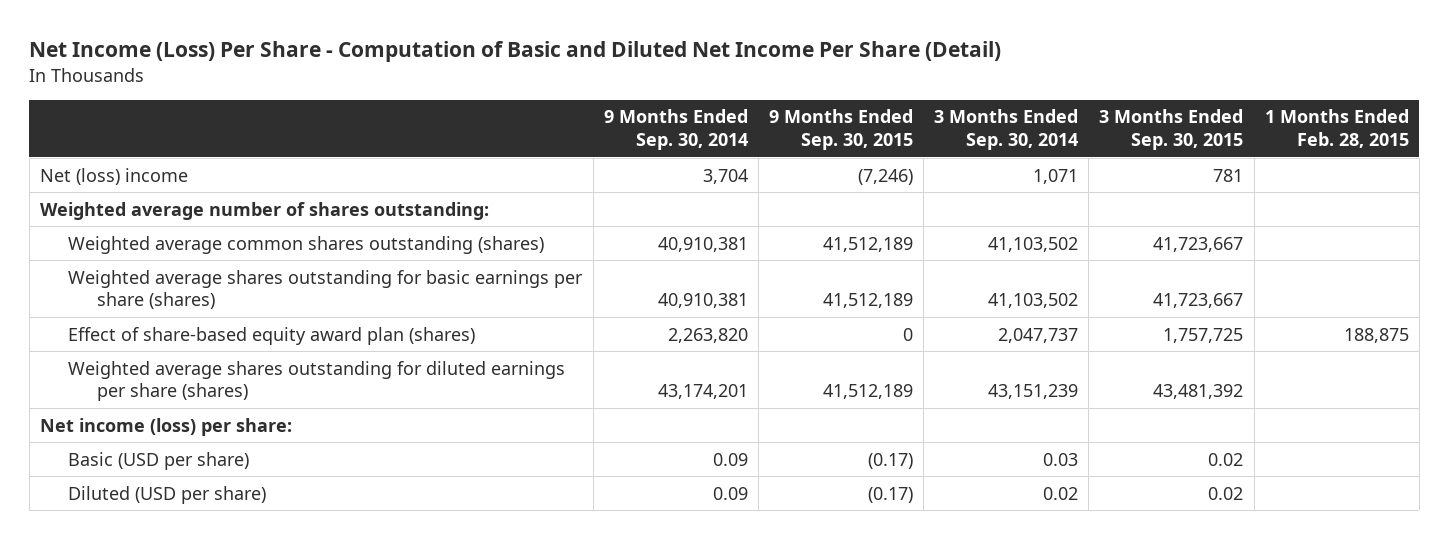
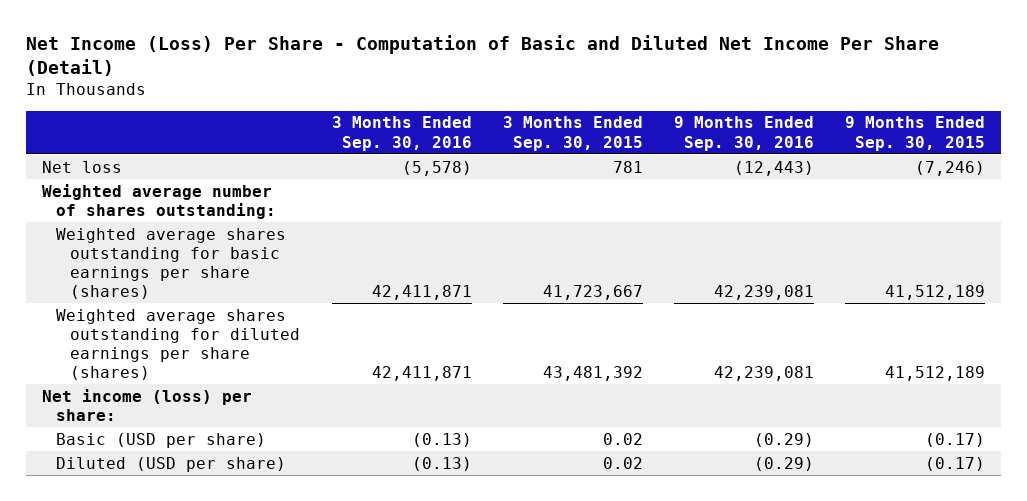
[603,109,748,151] 9 Months Ended Sep. 30, 2014 -> none
[934,109,1079,151] 3 Months Ended Sep. 30, 2014 -> none
[1264,109,1409,149] 1 Months Ended Feb. 28, 2015 -> none
none -> [331,116,472,151] 3 Months Ended Sep. 30, 2016
none -> [674,116,815,151] 9 Months Ended Sep. 30, 2016
[39,167,188,185] Net (loss) income -> [41,160,122,173] Net loss
[68,235,545,254] Weighted average common shares outstanding (shares) -> none
[68,326,476,345] Effect of share-based equity award plan (shares) -> none

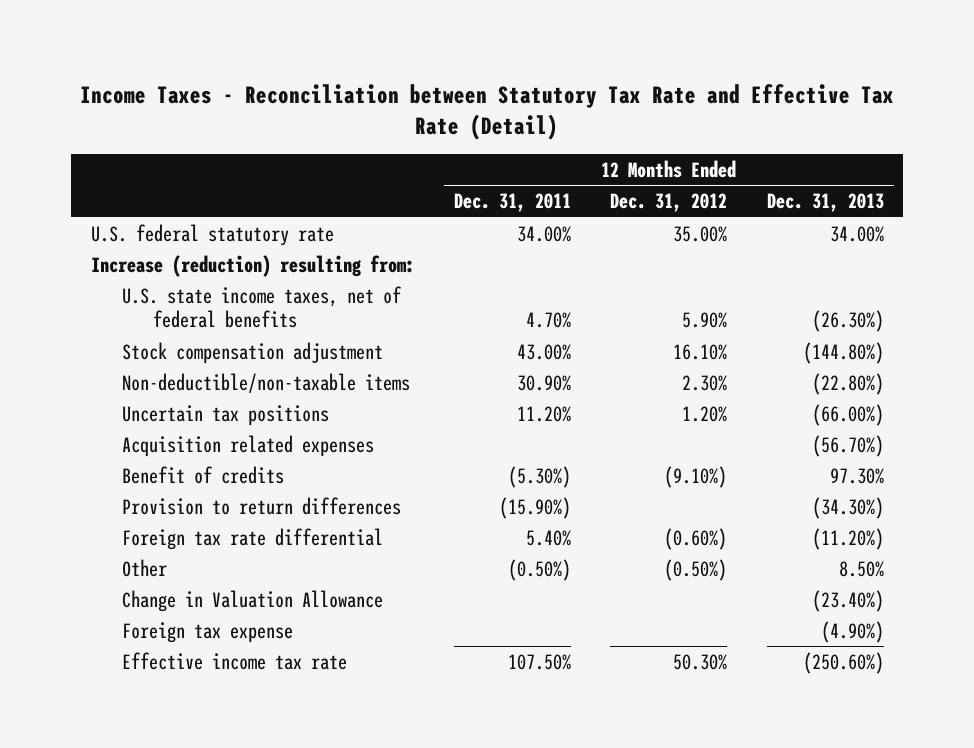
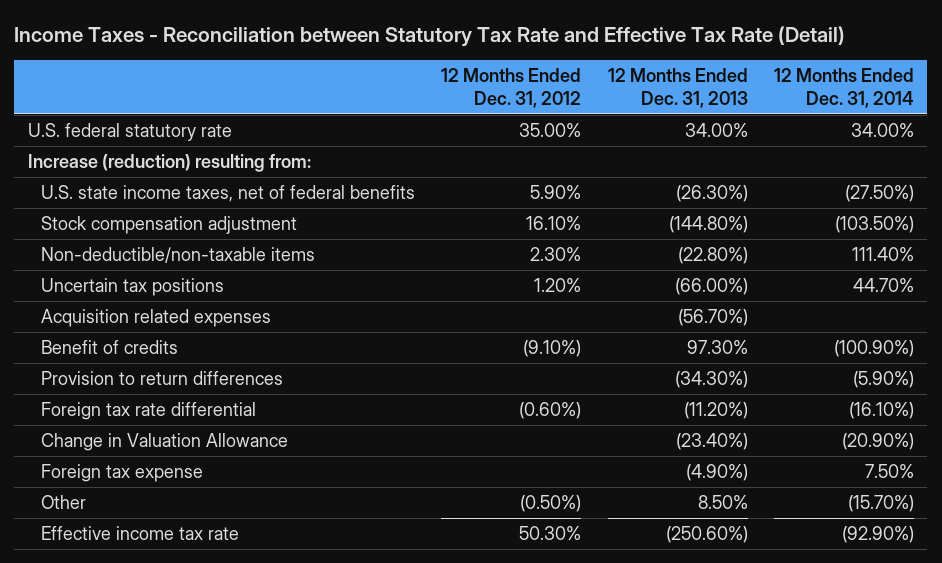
[453,193,571,213] Dec. 31, 2011 -> none
none -> [774,67,915,108] 12 Months Ended Dec. 31, 2014
[121,558,167,577] Other -> [40,495,86,510] Other

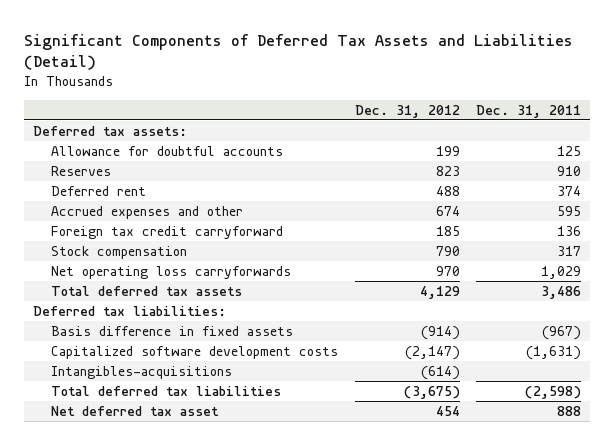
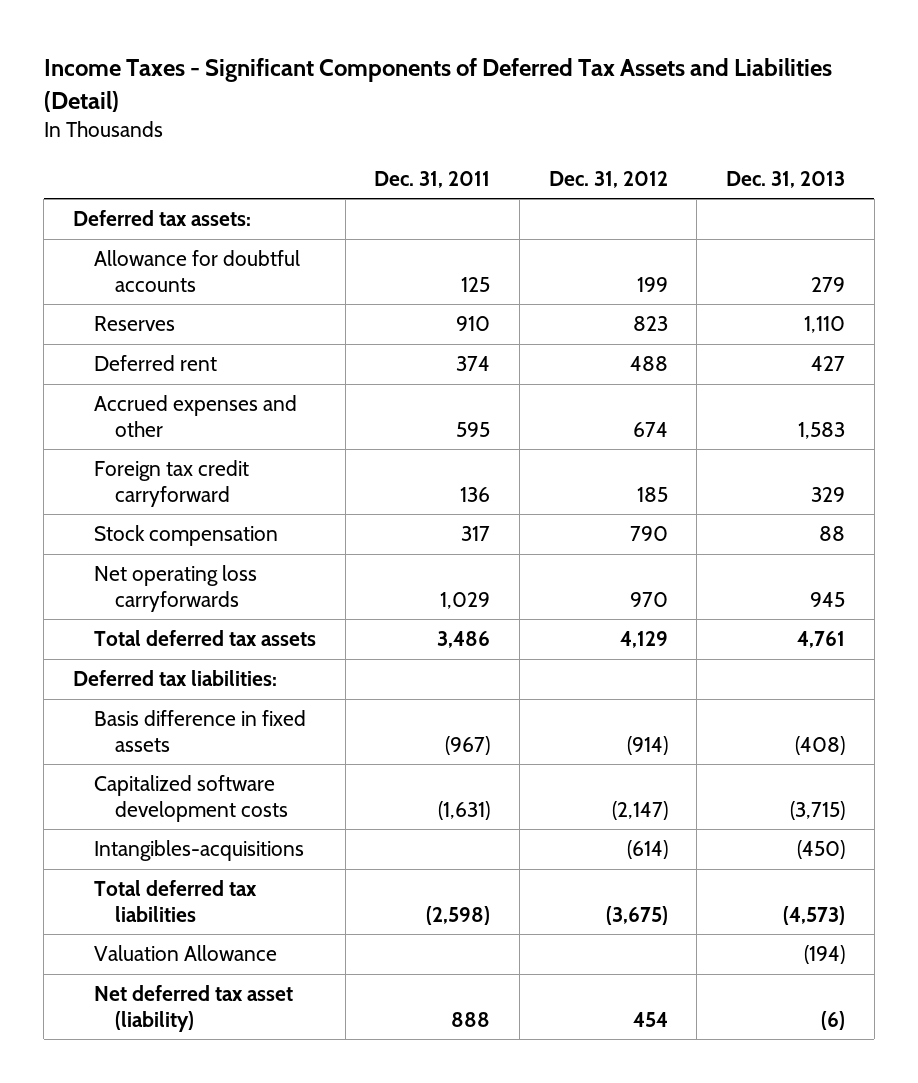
[24,33,574,71] Significant Components of Deferred Tax Assets and Liabilities (Detail) -> [43,58,832,113] Income Taxes - Significant Components of Deferred Tax Assets and Liabilities (Detail)
none -> [726,170,846,188] Dec. 31, 2013
none -> [94,945,278,962] Valuation Allowance
[51,405,220,416] Net deferred tax asset -> [94,985,294,1032] Net deferred tax asset (liability)

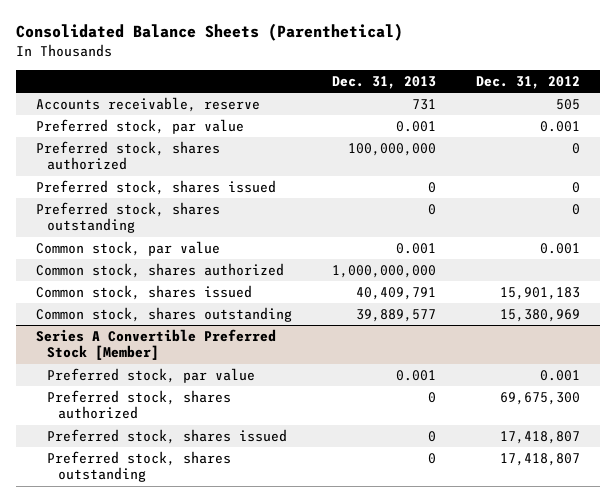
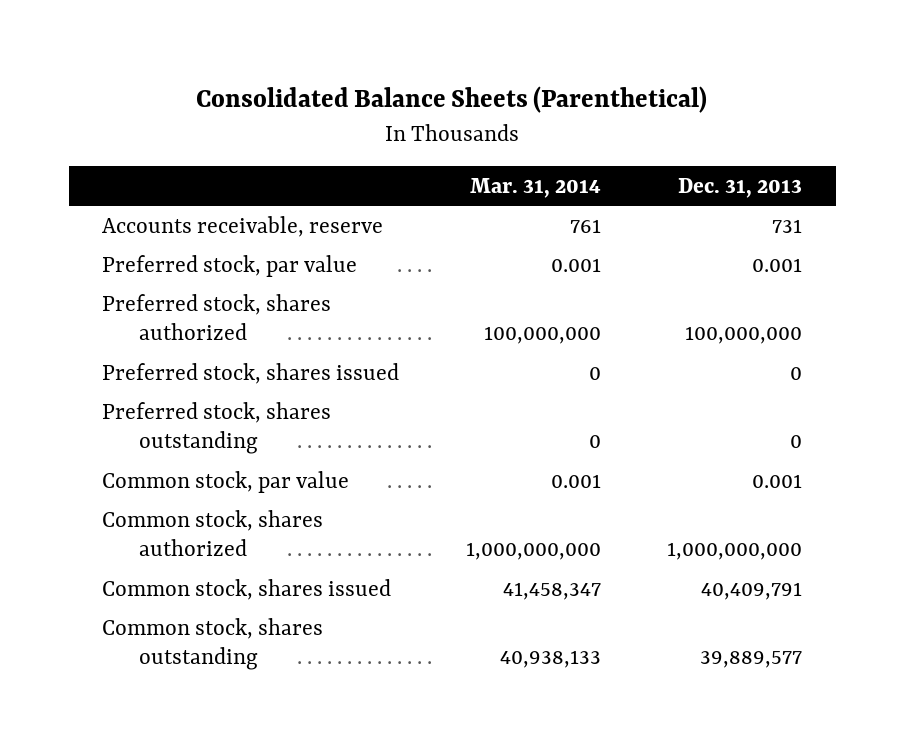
[476,76,581,90] Dec. 31, 2012 -> none
none -> [469,177,601,198] Mar. 31, 2014
[35,328,276,361] Series A Convertible Preferred Stock [Member] -> none
[46,367,255,383] Preferred stock, par value -> none
[46,389,231,420] Preferred stock, shares authorized -> none
[46,428,287,444] Preferred stock, shares issued -> none
[46,450,231,483] Preferred stock, shares outstanding -> none

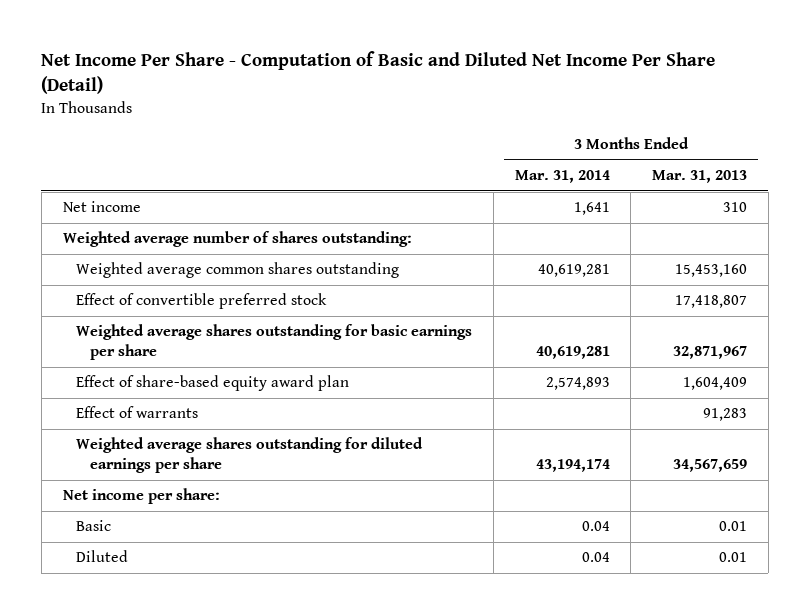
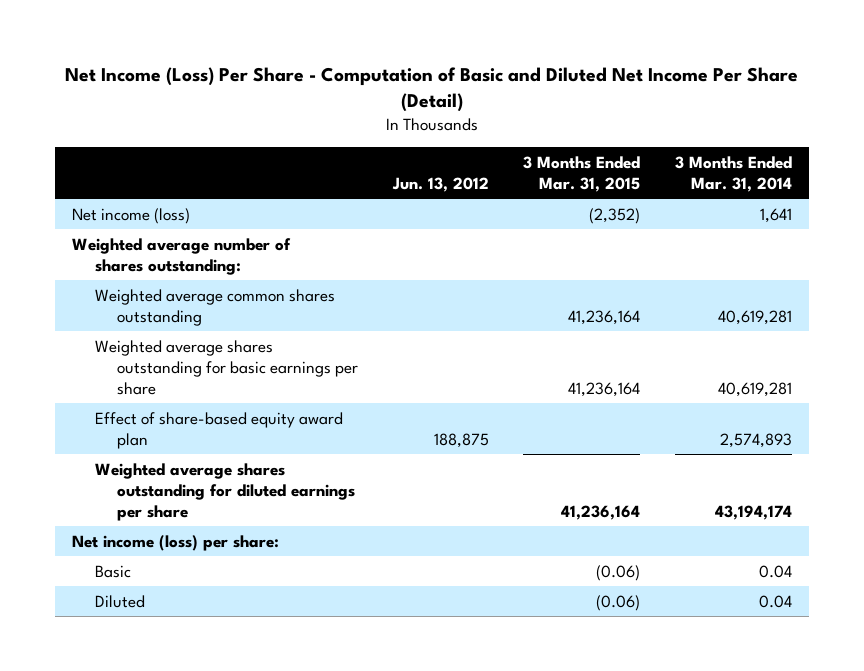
[41,51,716,95] Net Income Per Share - Computation of Basic and Diluted Net Income Per Share (Detail) -> [64,67,798,113] Net Income (Loss) Per Share - Computation of Basic and Diluted Net Income Per Share (Detail)
[652,170,748,184] Mar. 31, 2013 -> none
none -> [391,176,489,192] Jun. 13, 2012
none -> [523,155,641,192] 3 Months Ended Mar. 31, 2015
[62,201,141,213] Net income -> [72,207,191,224] Net income (loss)
[76,293,328,310] Effect of convertible preferred stock -> none
[76,406,199,419] Effect of warrants -> none
[62,488,220,505] Net income per share: -> [72,534,280,551] Net income (loss) per share:

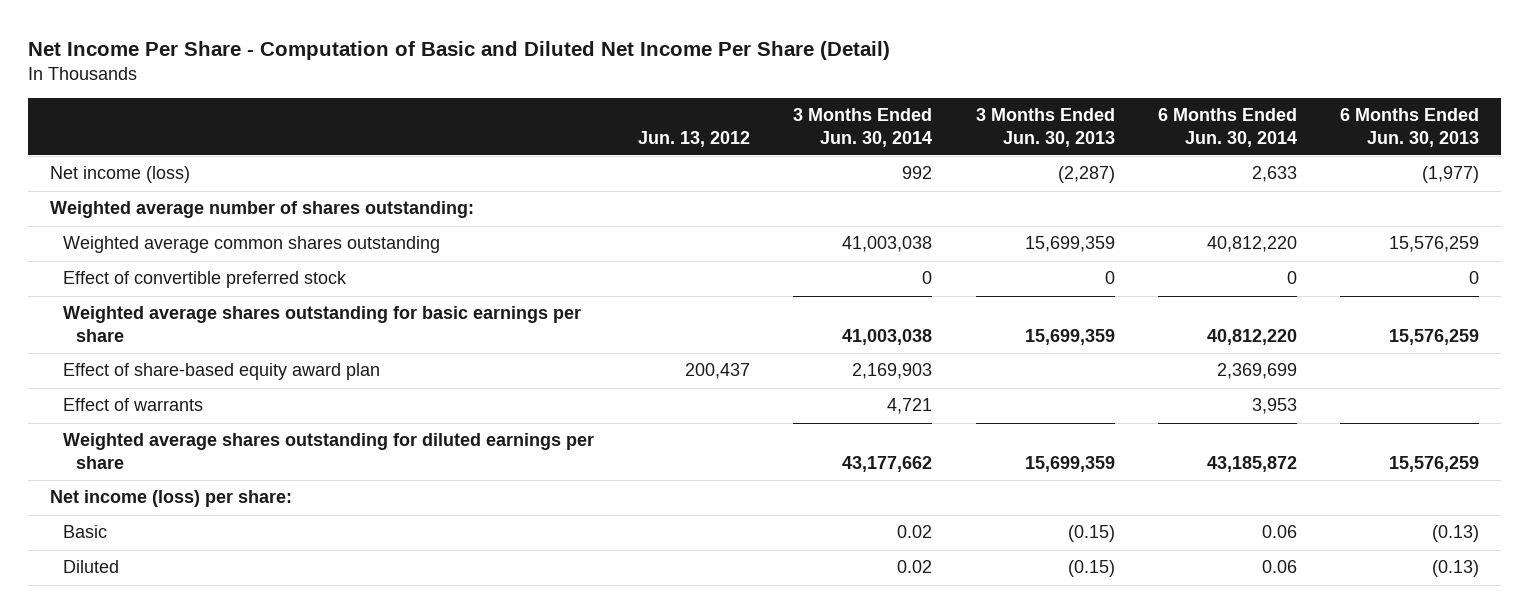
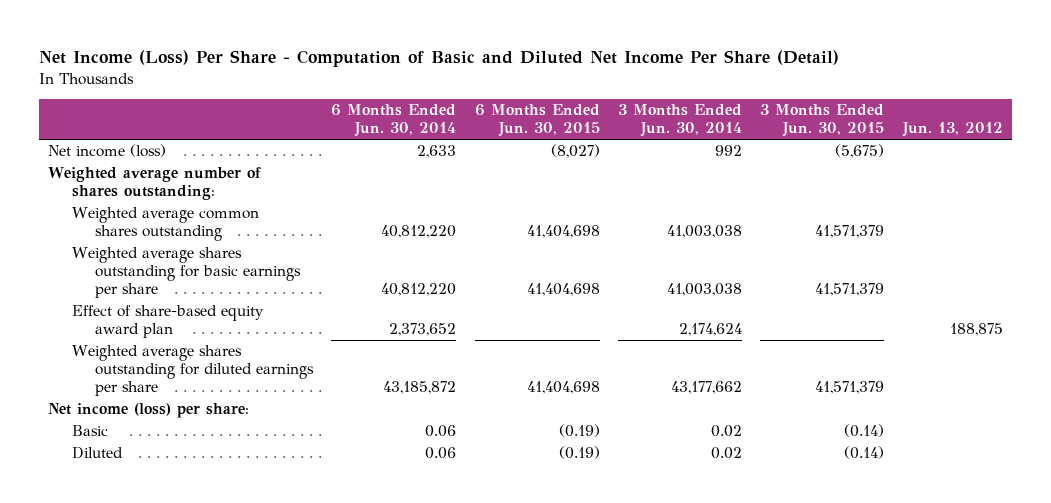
[28,41,891,61] Net Income Per Share - Computation of Basic and Diluted Net Income Per Share (Detail) -> [39,49,840,67] Net Income (Loss) Per Share - Computation of Basic and Diluted Net Income Per Share (Detail)
[975,108,1115,147] 3 Months Ended Jun. 30, 2013 -> none
[1340,108,1480,147] 6 Months Ended Jun. 30, 2013 -> none
none -> [474,104,600,138] 6 Months Ended Jun. 30, 2015
none -> [760,104,885,138] 3 Months Ended Jun. 30, 2015
[63,271,348,289] Effect of convertible preferred stock -> none
[63,398,204,412] Effect of warrants -> none
[684,363,750,380] 200,437 -> [949,323,1003,337] 188,875
[852,363,933,380] 2,169,903 -> [679,323,743,337] 2,174,624
[1216,363,1297,380] 2,369,699 -> [389,323,457,337] 2,373,652

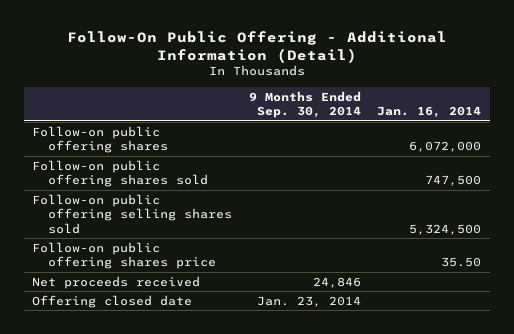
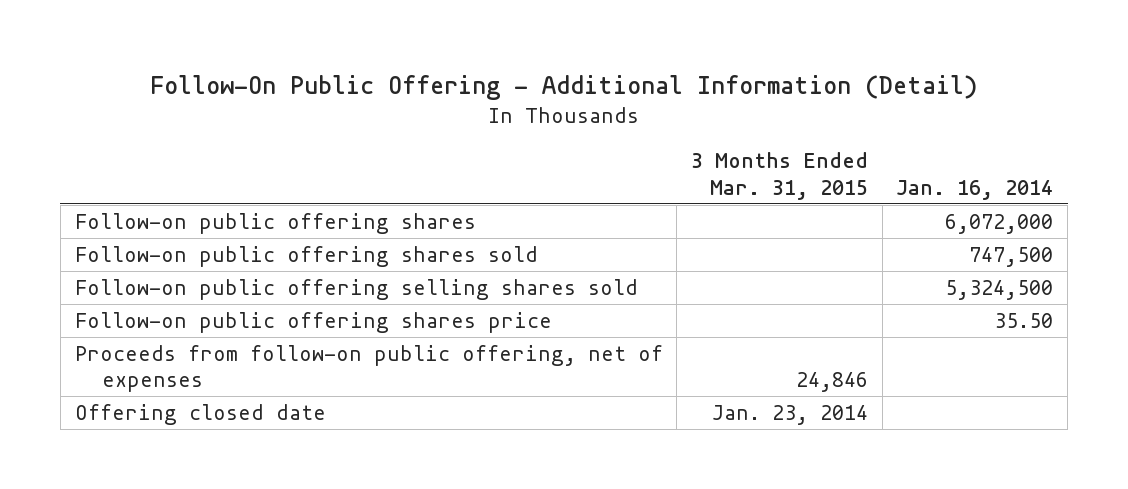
[248,90,361,119] 9 Months Ended Sep. 30, 2014 -> none
none -> [691,152,869,200] 3 Months Ended Mar. 31, 2015
[32,275,201,289] Net proceeds received -> [74,344,663,393] Proceeds from follow-on public offering, net of expenses

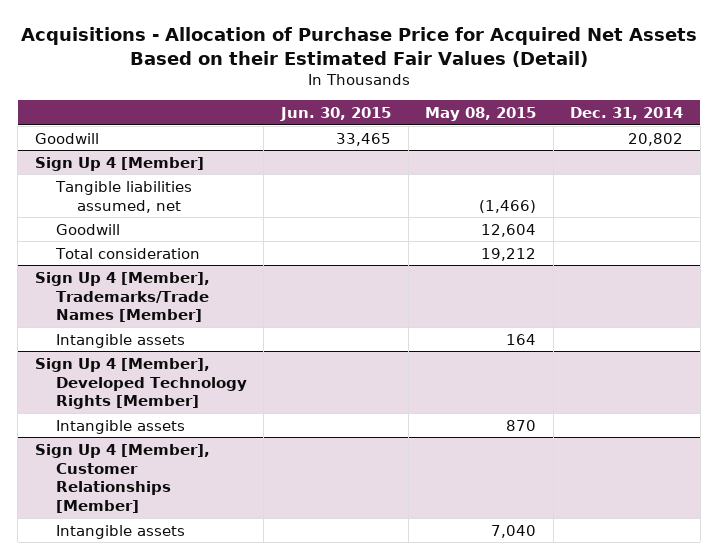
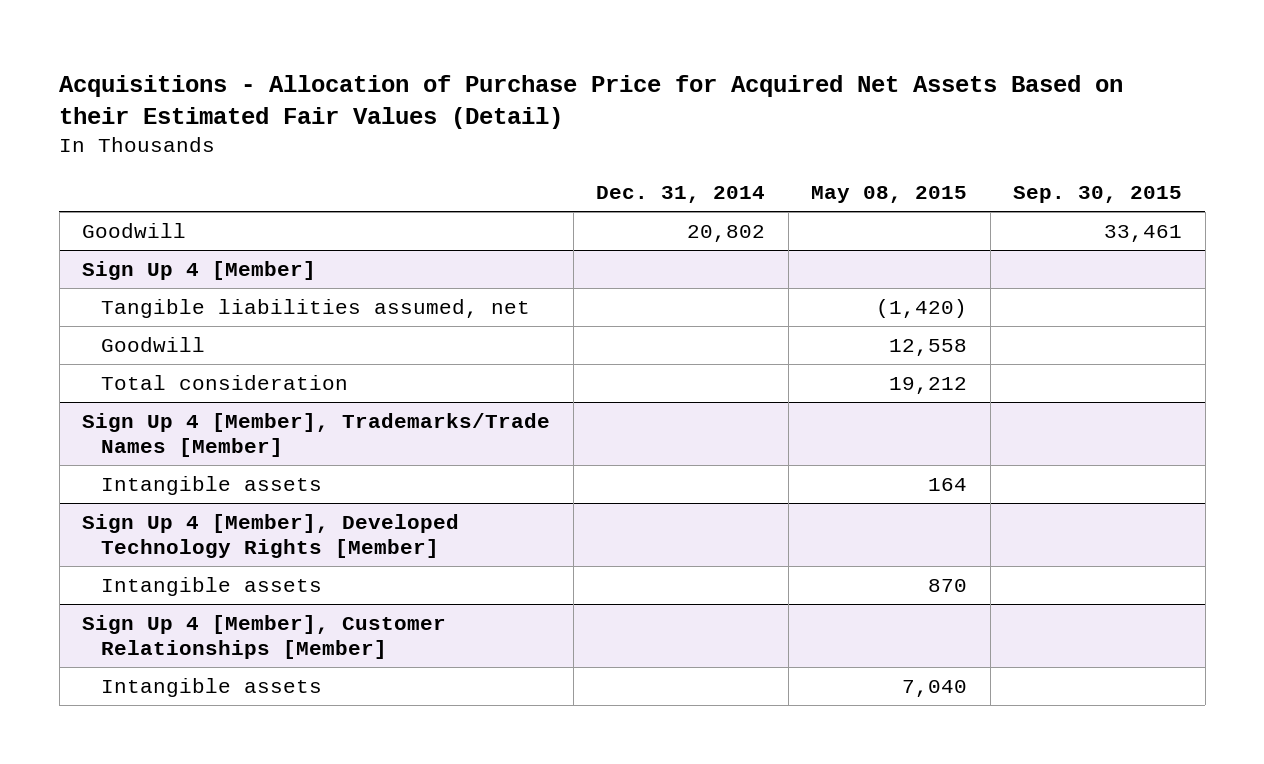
[280,107,392,122] Jun. 30, 2015 -> none
none -> [1013,186,1183,204] Sep. 30, 2015
[479,199,537,213] (1,466) -> [876,298,968,318] (1,420)
[481,223,537,237] 12,604 -> [889,338,968,356] 12,558

